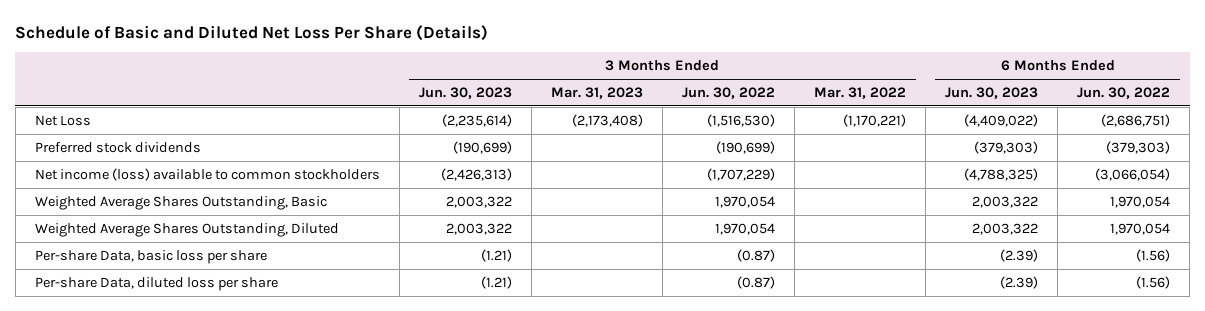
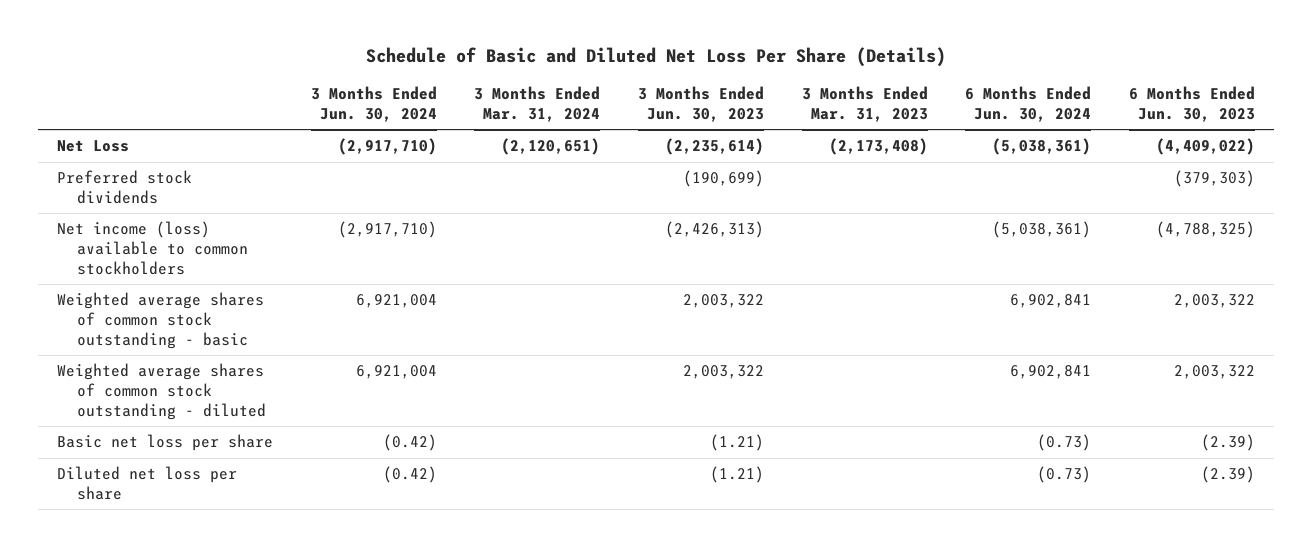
[681,86,775,99] Jun. 30, 2022 -> none
[813,86,906,99] Mar. 31, 2022 -> none
[1077,86,1171,99] Jun. 30, 2022 -> none
none -> [310,86,437,122] 3 Months Ended Jun. 30, 2024
none -> [474,86,601,122] 3 Months Ended Mar. 31, 2024
none -> [965,86,1092,122] 6 Months Ended Jun. 30, 2024
[34,195,327,210] Weighted Average Shares Outstanding, Basic -> [56,292,264,349] Weighted average shares of common stock outstanding - basic
[34,222,339,237] Weighted Average Shares Outstanding, Diluted -> [56,363,267,420] Weighted average shares of common stock outstanding - diluted
[34,249,267,264] Per-share Data, basic loss per share -> [56,434,273,452] Basic net loss per share
[34,276,278,291] Per-share Data, diluted loss per share -> [56,466,237,500] Diluted net loss per share

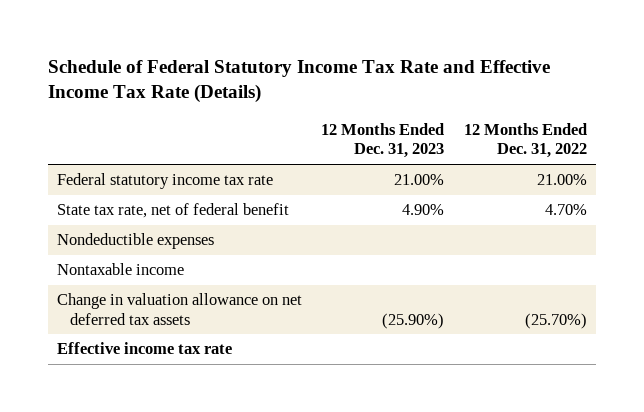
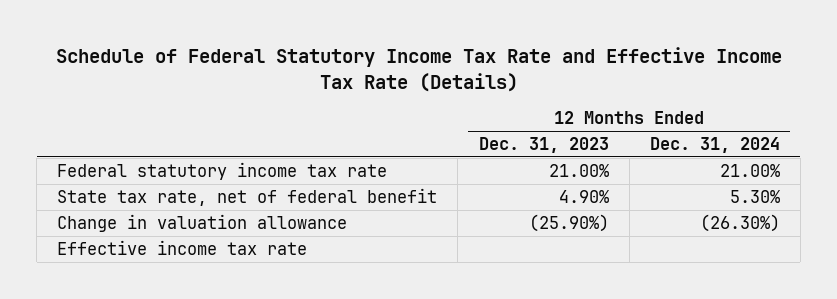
[463,123,587,159] 12 Months Ended Dec. 31, 2022 -> none
none -> [649,136,780,153] Dec. 31, 2024
[57,233,215,250] Nondeductible expenses -> none
[57,263,185,276] Nontaxable income -> none
[57,293,303,325] Change in valuation allowance on net deferred tax assets -> [57,213,348,232] Change in valuation allowance

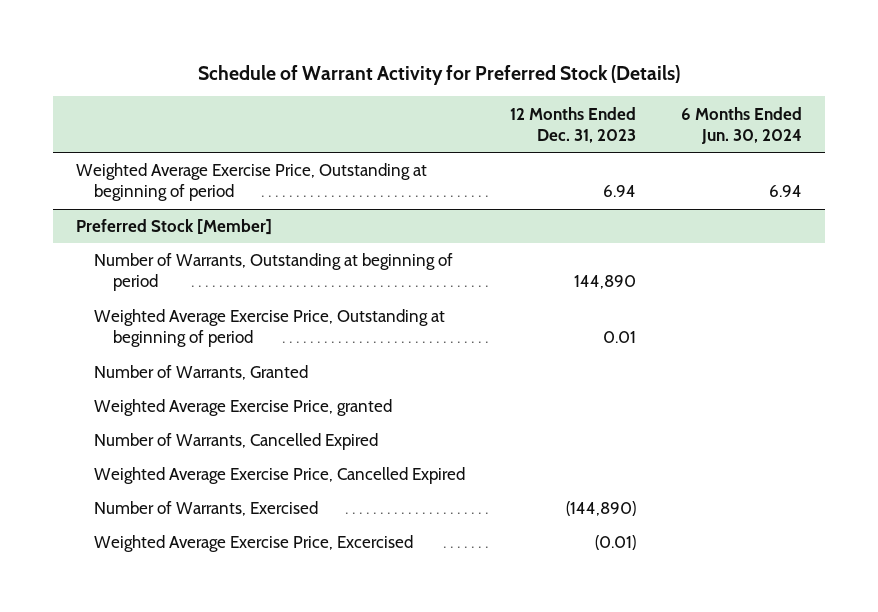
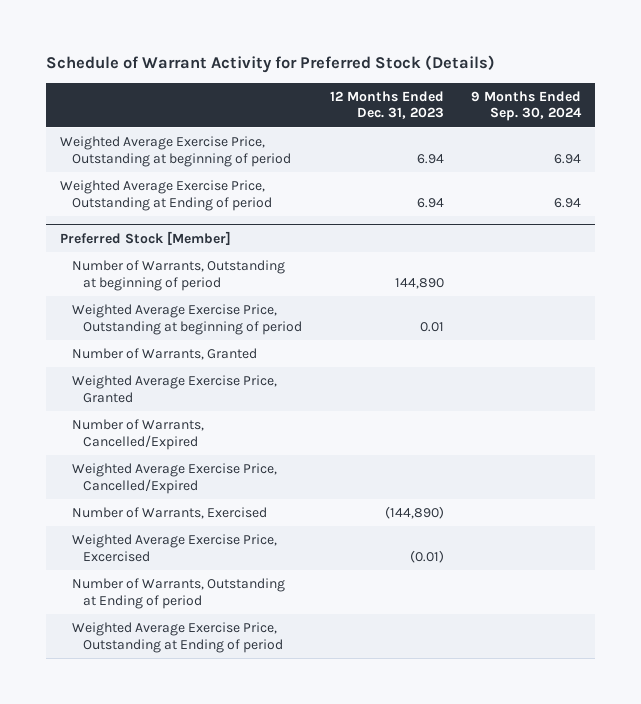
[681,106,803,144] 6 Months Ended Jun. 30, 2024 -> none
none -> [471,90,583,122] 9 Months Ended Sep. 30, 2024
none -> [60,180,272,211] Weighted Average Exercise Price, Outstanding at Ending of period
[94,399,393,417] Weighted Average Exercise Price, granted -> [71,375,277,403] Weighted Average Exercise Price, Granted
[94,433,379,451] Number of Warrants, Cancelled Expired -> [71,419,204,450] Number of Warrants, Cancelled/Expired
[94,467,466,485] Weighted Average Exercise Price, Cancelled Expired -> [71,463,277,494] Weighted Average Exercise Price, Cancelled/Expired
none -> [71,578,285,609] Number of Warrants, Outstanding at Ending of period
none -> [71,622,284,653] Weighted Average Exercise Price, Outstanding at Ending of period

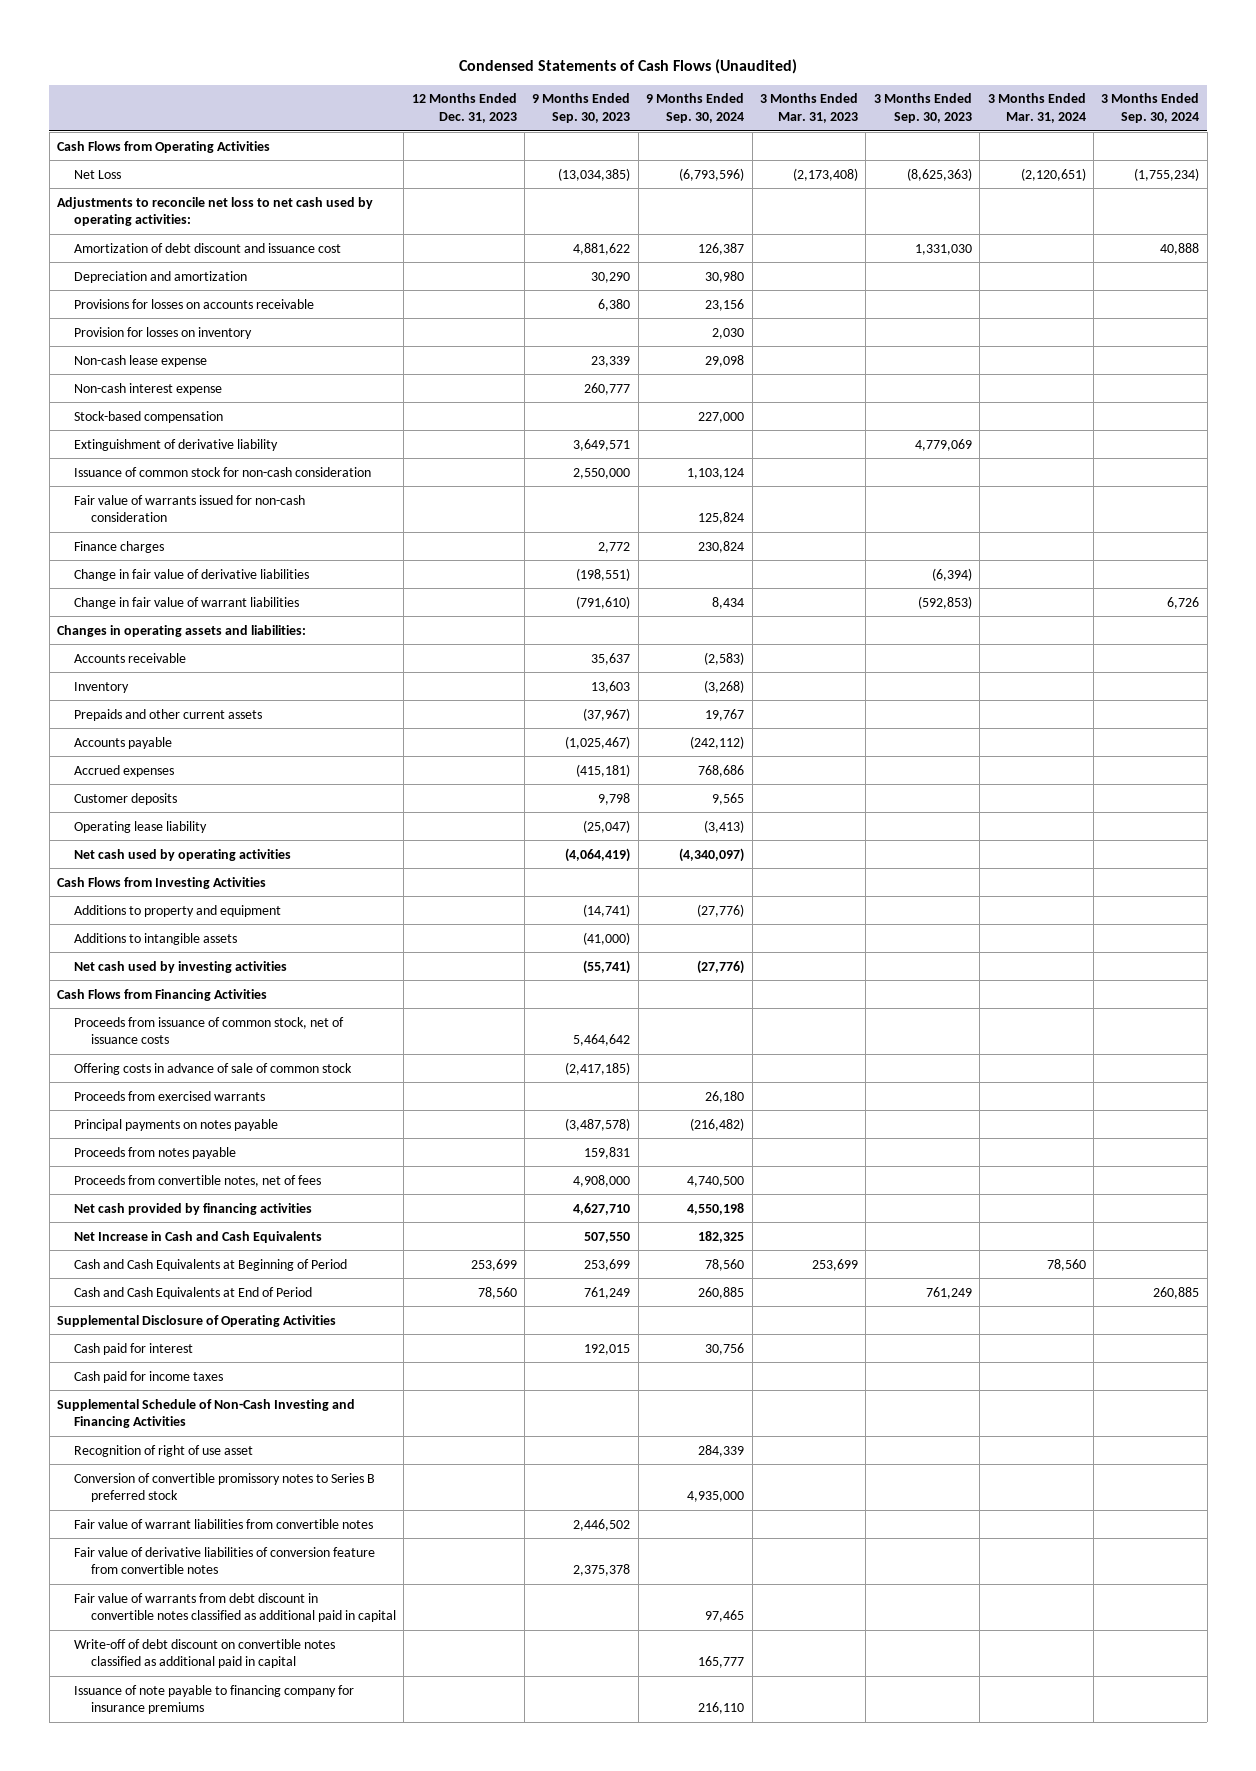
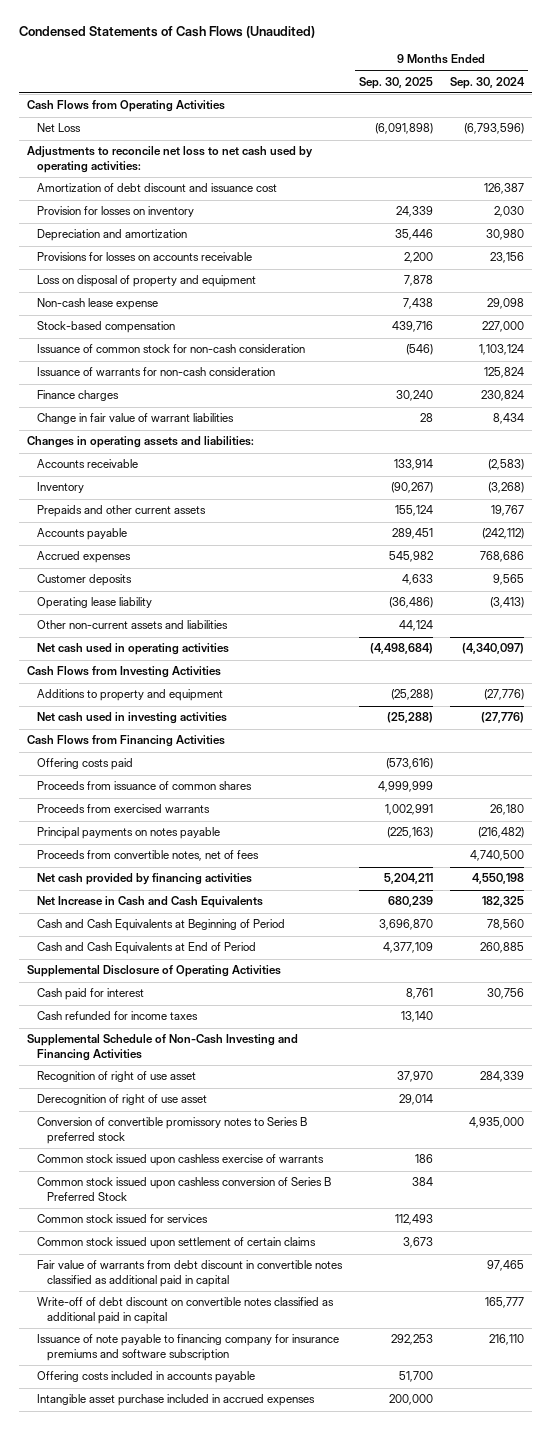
[411,93,517,124] 12 Months Ended Dec. 31, 2023 -> none
[532,93,631,124] 9 Months Ended Sep. 30, 2023 -> none
[759,93,858,124] 3 Months Ended Mar. 31, 2023 -> none
[873,93,972,124] 3 Months Ended Sep. 30, 2023 -> none
[987,93,1086,124] 3 Months Ended Mar. 31, 2024 -> none
[1101,93,1200,124] 3 Months Ended Sep. 30, 2024 -> none
none -> [358,76,433,89] Sep. 30, 2025
[73,326,252,339] Provision for losses on inventory -> [37,206,195,218] Provision for losses on inventory
none -> [37,275,257,288] Loss on disposal of property and equipment
[73,382,222,395] Non-cash interest expense -> none
[73,438,278,451] Extinguishment of derivative liability -> none
[73,494,305,523] Fair value of warrants issued for non-cash consideration -> [37,367,276,377] Issuance of warrants for non-cash consideration
[73,568,309,581] Change in fair value of derivative liabilities -> none
none -> [37,620,229,630] Other non-current assets and liabilities
[73,848,291,861] Net cash used by operating activities -> [37,643,230,656] Net cash used in operating activities
[73,932,237,945] Additions to intangible assets -> none
[73,960,287,973] Net cash used by investing activities -> [37,712,228,725] Net cash used in investing activities
[73,1062,352,1075] Offering costs in advance of sale of common stock -> none
none -> [37,758,134,771] Offering costs paid
[73,1016,344,1045] Proceeds from issuance of common stock, net of issuance costs -> [37,781,253,791] Proceeds from issuance of common shares
[73,1146,236,1159] Proceeds from notes payable -> none
[73,1370,223,1383] Cash paid for income taxes -> [37,1011,199,1021] Cash refunded for income taxes
none -> [37,1094,208,1106] Derecognition of right of use asset
[73,1518,373,1529] Fair value of warrant liabilities from convertible notes -> none
[73,1546,375,1575] Fair value of derivative liabilities of conversion feature from convertible notes -> none
none -> [37,1154,325,1167] Common stock issued upon cashless exercise of warrants
none -> [37,1177,332,1201] Common stock issued upon cashless conversion of Series B Preferred Stock
none -> [37,1214,209,1224] Common stock issued for services
none -> [37,1237,317,1250] Common stock issued upon settlement of certain claims
[73,1684,354,1715] Issuance of note payable to financing company for insurance premiums -> [37,1334,340,1361] Issuance of note payable to financing company for insurance premiums and software subscription
none -> [37,1371,256,1384] Offering costs included in accounts payable
none -> [37,1394,316,1407] Intangible asset purchase included in accrued expenses

